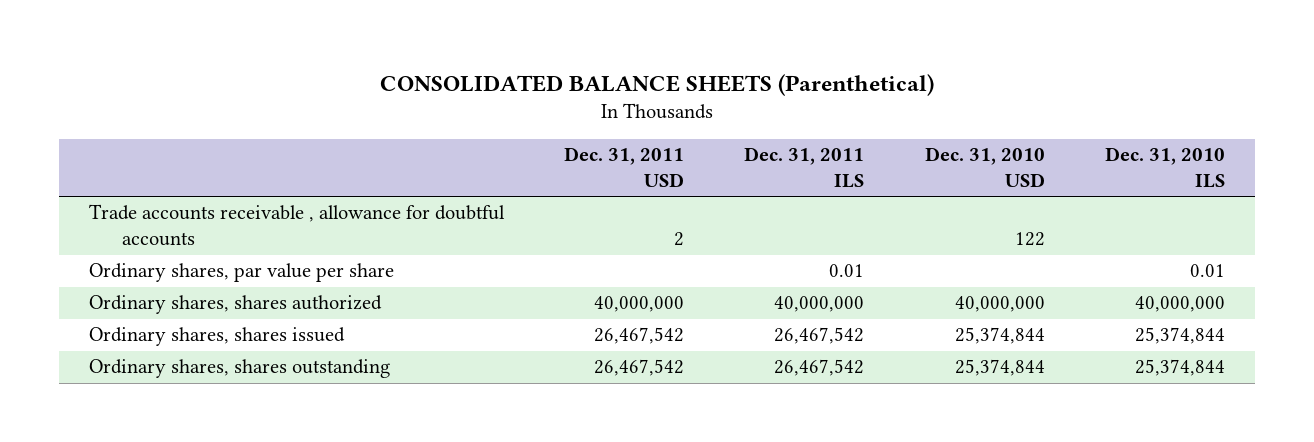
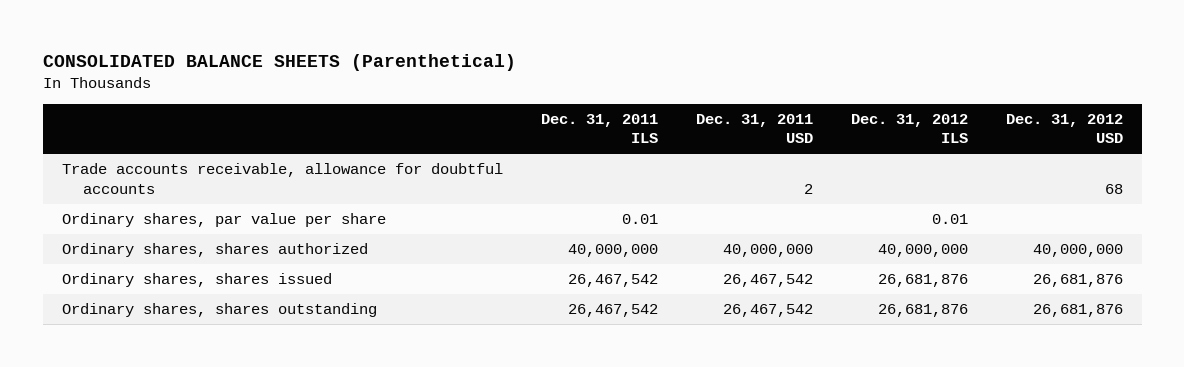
[924,147,1045,187] Dec. 31, 2010 USD -> none
[1104,147,1225,188] Dec. 31, 2010 ILS -> none
none -> [850,114,968,144] Dec. 31, 2012 ILS
none -> [1005,114,1123,144] Dec. 31, 2012 USD
[89,204,506,247] Trade accounts receivable , allowance for doubtful accounts -> [61,163,503,194] Trade accounts receivable, allowance for doubtful accounts

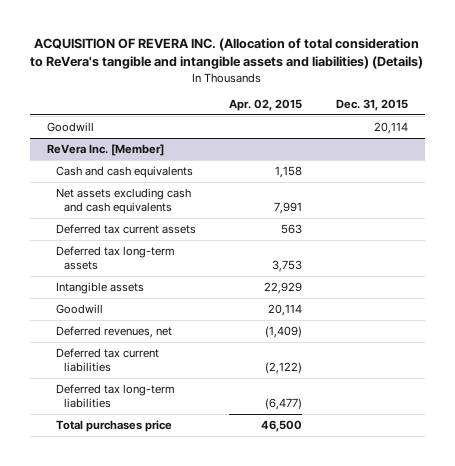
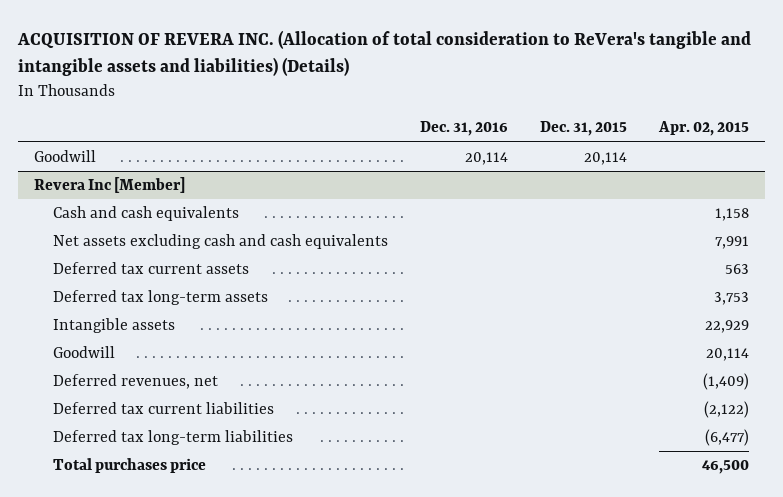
none -> [420,121,509,137] Dec. 31, 2016
[46,143,164,156] ReVera Inc. [Member] -> [34,177,186,194] Revera Inc [Member]

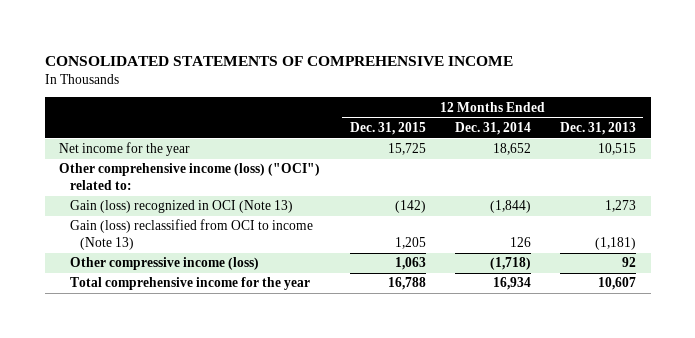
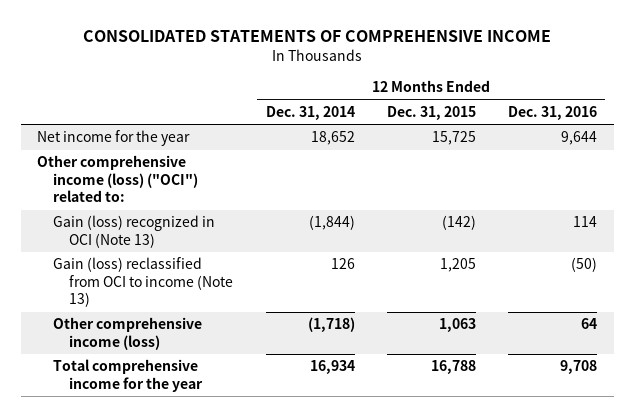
[559,121,636,135] Dec. 31, 2013 -> none
none -> [508,105,598,120] Dec. 31, 2016
[69,257,259,271] Other compressive income (loss) -> [53,317,203,350] Other comprehensive income (loss)

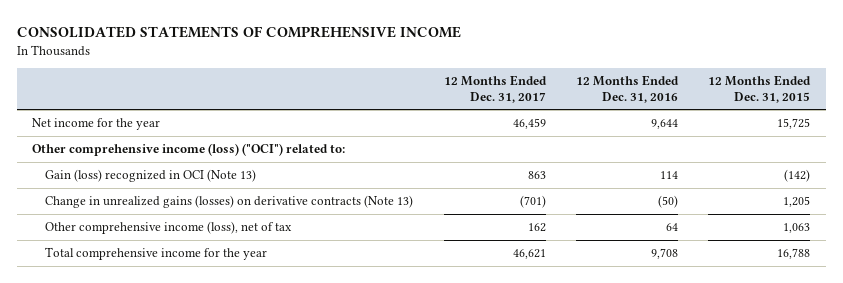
[265,105,355,120] Dec. 31, 2014 -> none
none -> [443,74,547,103] 12 Months Ended Dec. 31, 2017
[53,257,234,308] Gain (loss) reclassified from OCI to income (Note 13) -> [45,195,414,209] Change in unrealized gains (losses) on derivative contracts (Note 13)
[53,317,203,350] Other comprehensive income (loss) -> [45,221,293,235] Other comprehensive income (loss), net of tax

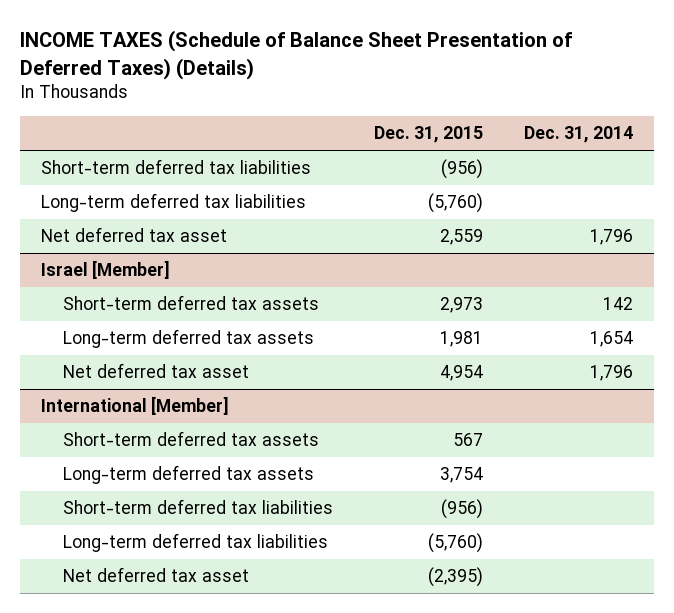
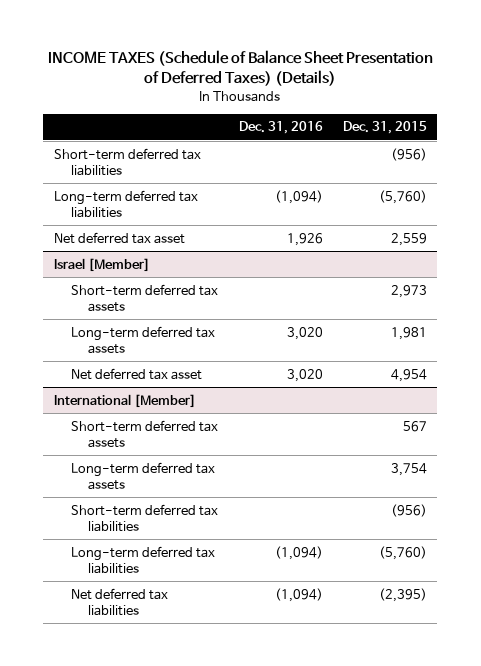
[524,126,634,144] Dec. 31, 2014 -> none
none -> [238,121,323,135] Dec. 31, 2016
[63,567,250,583] Net deferred tax asset -> [70,587,168,617] Net deferred tax liabilities

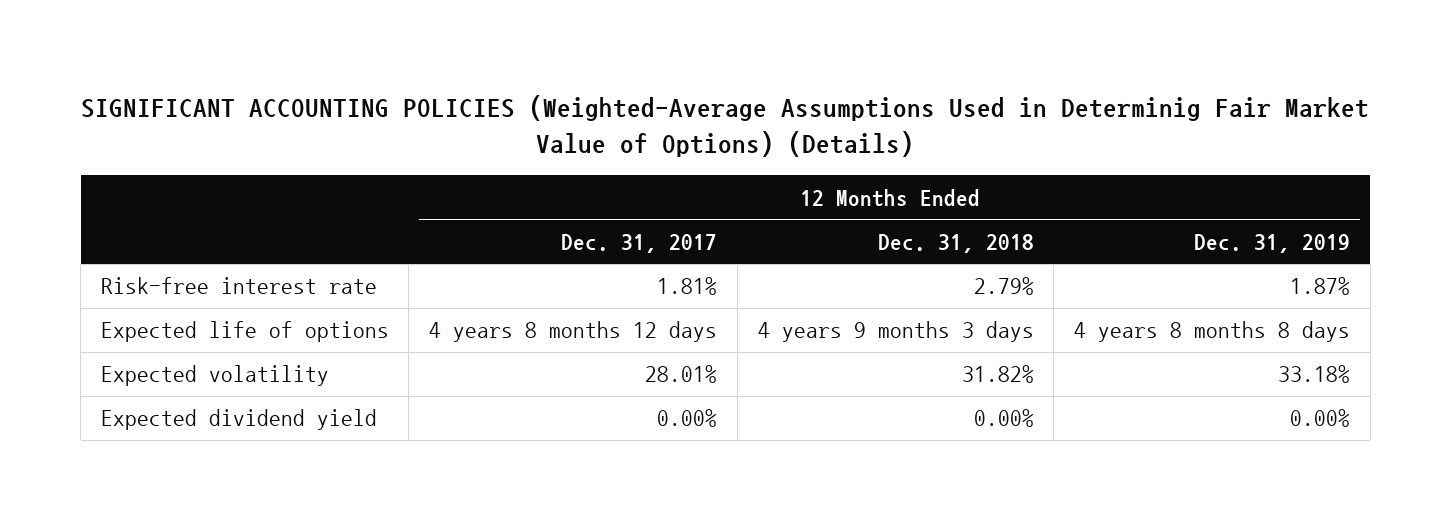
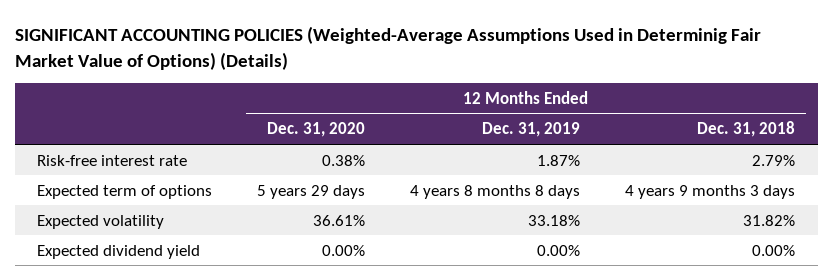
[561,233,718,253] Dec. 31, 2017 -> none
none -> [267,122,366,138] Dec. 31, 2020
[100,321,389,343] Expected life of options -> [37,184,213,199] Expected term of options

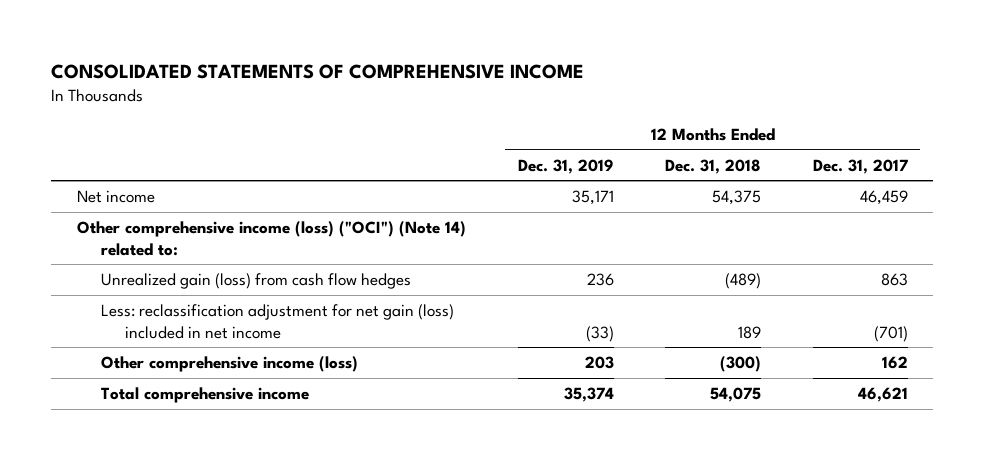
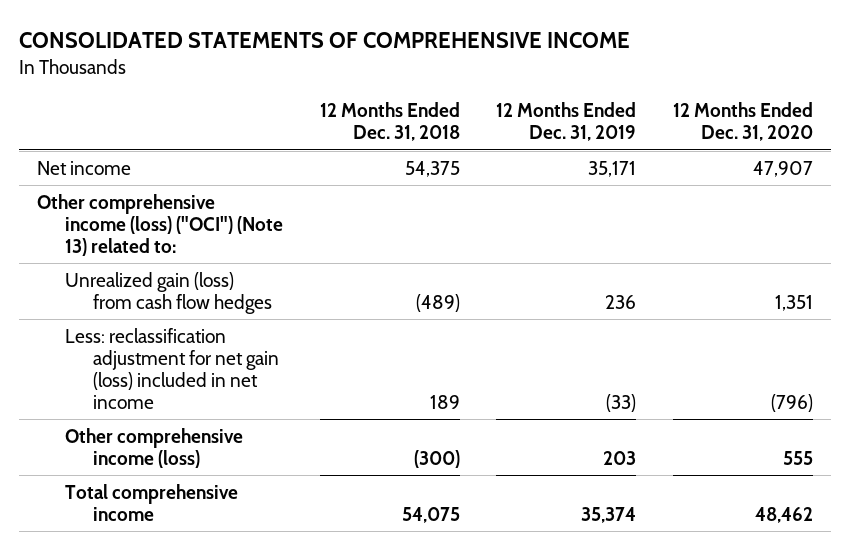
[812,158,908,174] Dec. 31, 2017 -> none
none -> [672,102,813,142] 12 Months Ended Dec. 31, 2020
[77,221,467,256] Other comprehensive income (loss) ("OCI") (Note 14) related to: -> [36,193,283,256] Other comprehensive income (loss) ("OCI") (Note 13) related to:

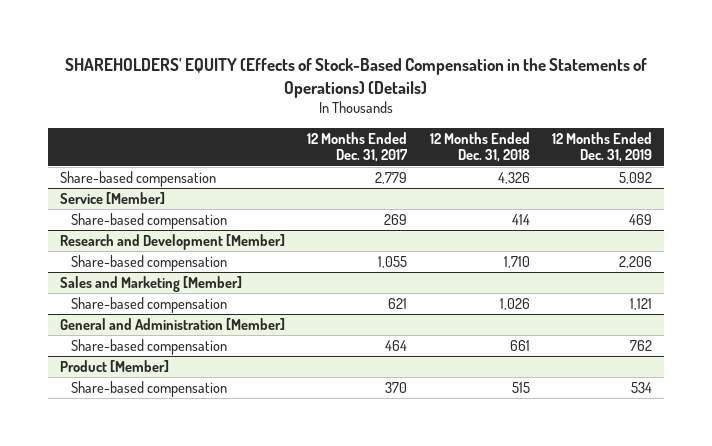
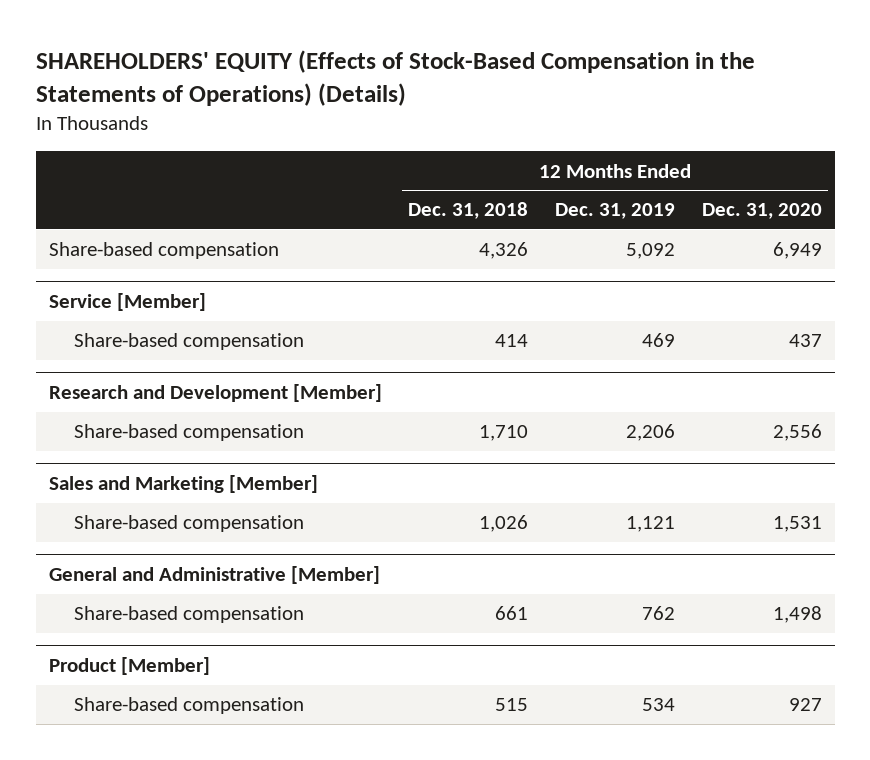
[307,131,409,163] 12 Months Ended Dec. 31, 2017 -> none
none -> [701,203,822,220] Dec. 31, 2020
[59,317,285,330] General and Administration [Member] -> [48,566,380,585] General and Administrative [Member]

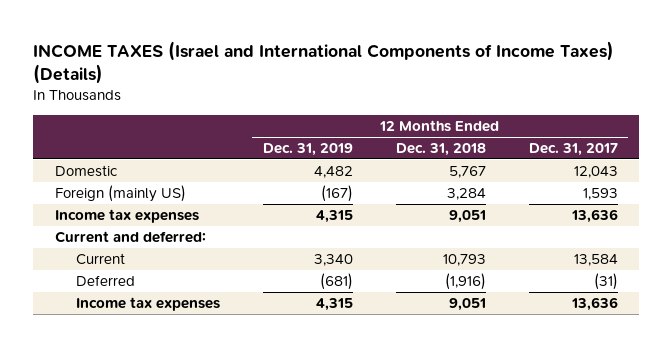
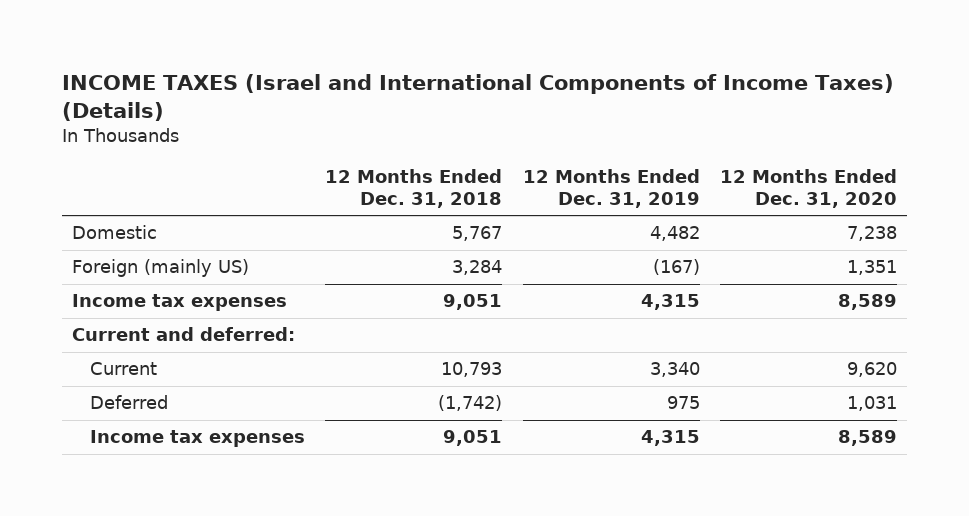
[528,143,618,157] Dec. 31, 2017 -> none
none -> [720,169,898,208] 12 Months Ended Dec. 31, 2020
[319,272,353,290] (681) -> [666,396,700,410] 975
[444,272,486,290] (1,916) -> [438,395,503,412] (1,742)

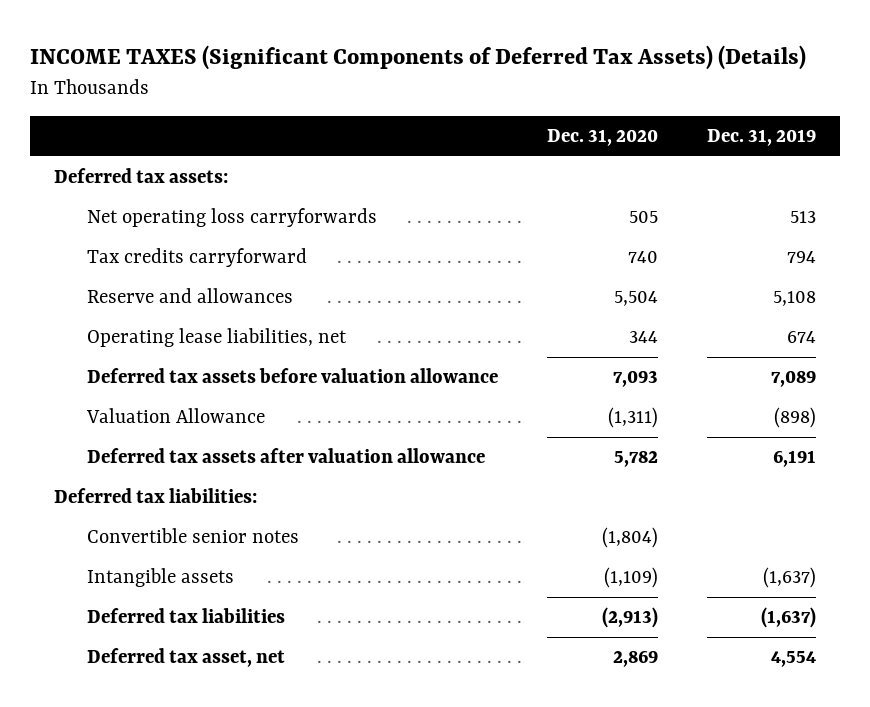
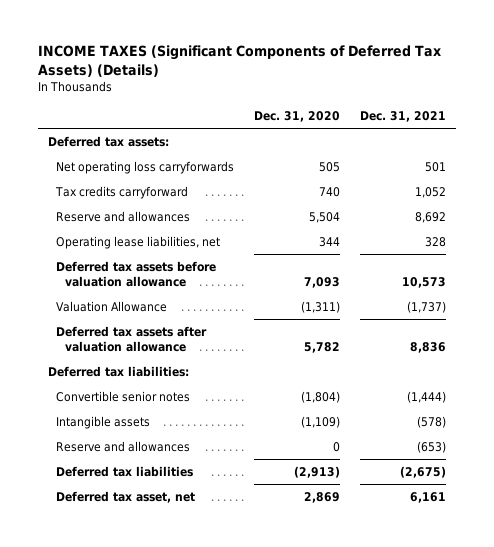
[706,129,816,147] Dec. 31, 2019 -> none
none -> [360,111,447,123] Dec. 31, 2021
none -> [56,440,191,452] Reserve and allowances

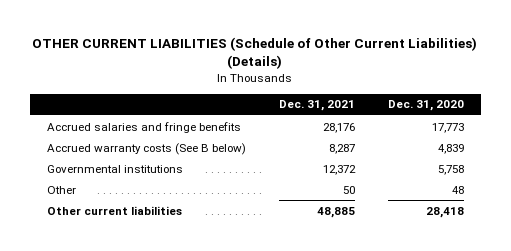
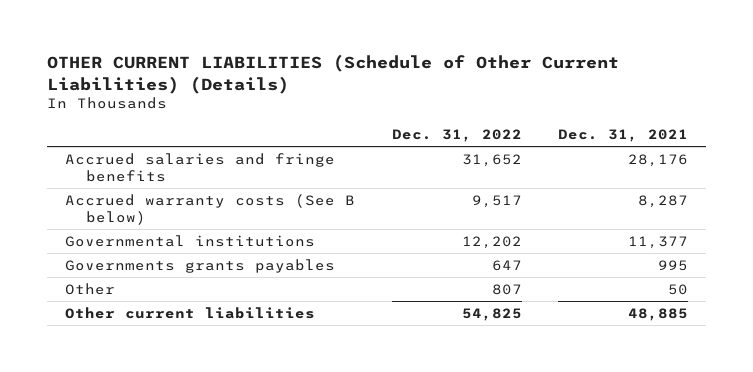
[388,100,465,112] Dec. 31, 2020 -> none
none -> [391,128,522,142] Dec. 31, 2022
[322,164,356,175] 12,372 -> [628,235,689,249] 11,377
none -> [65,258,336,273] Governments grants payables

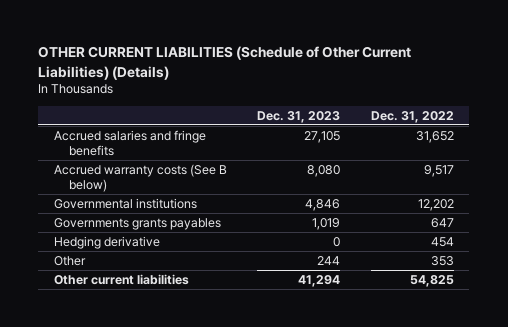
[558,128,689,142] Dec. 31, 2021 -> none
none -> [257,110,341,123] Dec. 31, 2023
none -> [53,236,160,250] Hedging derivative
[491,283,522,295] 807 -> [431,256,455,267] 353

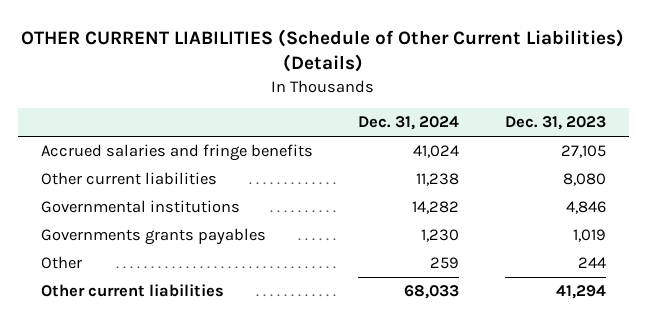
[371,110,455,123] Dec. 31, 2022 -> none
none -> [358,116,460,131] Dec. 31, 2024
[53,164,227,192] Accrued warranty costs (See B below) -> [40,172,217,186] Other current liabilities
[53,236,160,250] Hedging derivative -> none

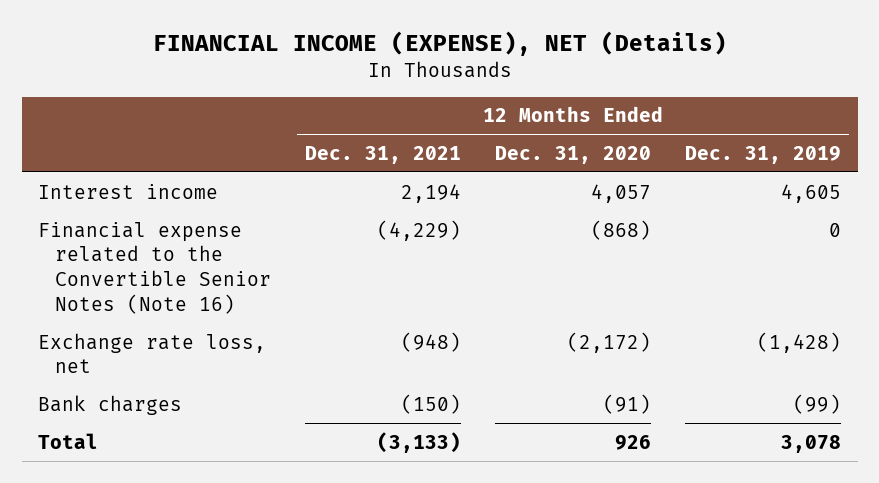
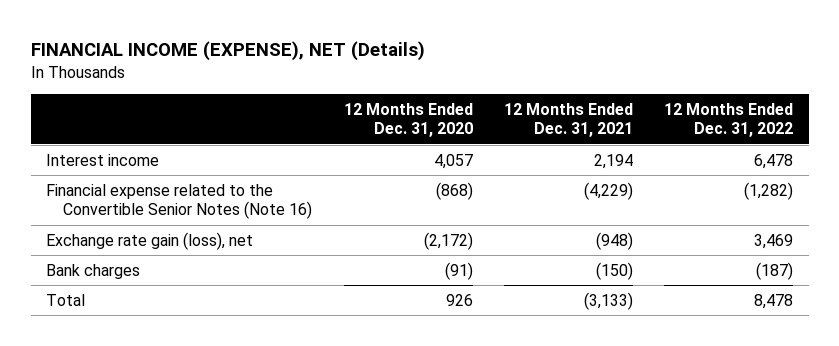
[684,145,841,164] Dec. 31, 2019 -> none
none -> [663,102,793,138] 12 Months Ended Dec. 31, 2022
[38,332,267,374] Exchange rate loss, net -> [46,231,254,250] Exchange rate gain (loss), net

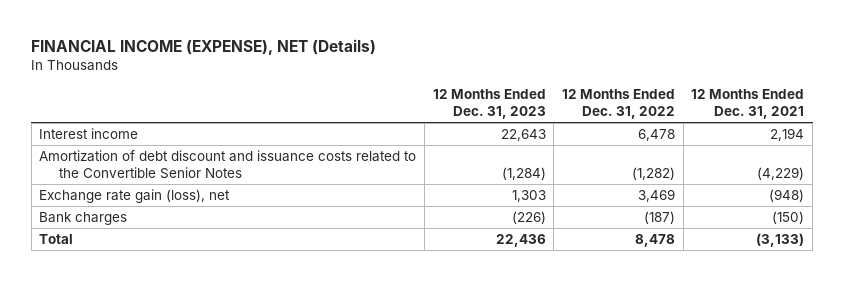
[343,102,473,138] 12 Months Ended Dec. 31, 2020 -> none
none -> [432,89,546,120] 12 Months Ended Dec. 31, 2023
[46,183,313,220] Financial expense related to the Convertible Senior Notes (Note 16) -> [39,150,417,179] Amortization of debt discount and issuance costs related to the Convertible Senior Notes

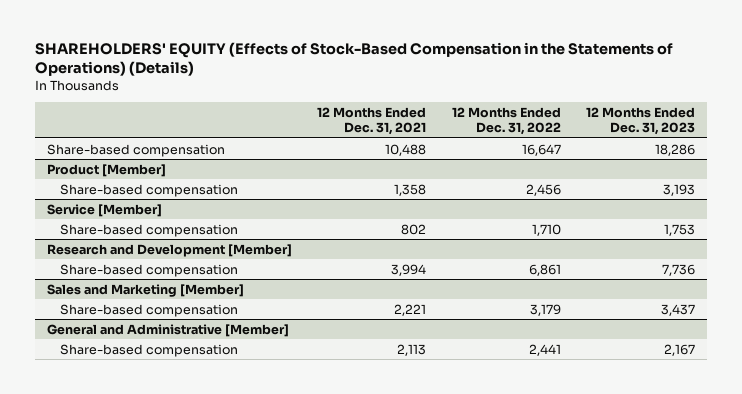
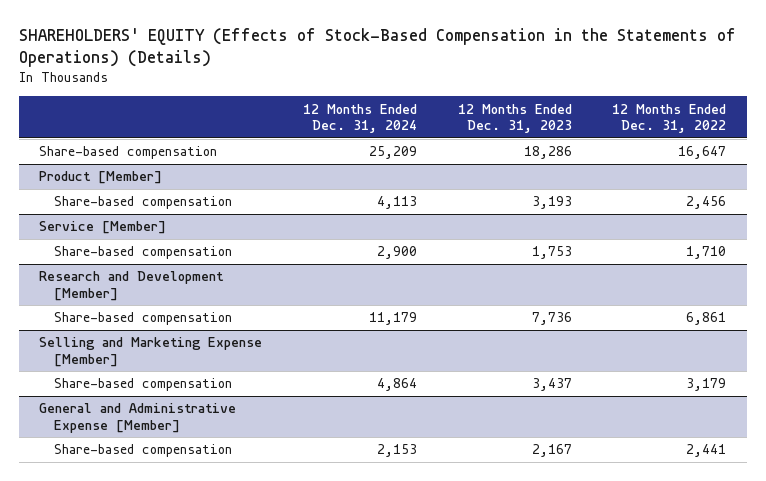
[317,107,427,136] 12 Months Ended Dec. 31, 2021 -> none
none -> [303,103,418,134] 12 Months Ended Dec. 31, 2024
[47,283,245,297] Sales and Marketing [Member] -> [39,337,263,367] Selling and Marketing Expense [Member]
[47,323,290,337] General and Administrative [Member] -> [39,403,237,433] General and Administrative Expense [Member]

